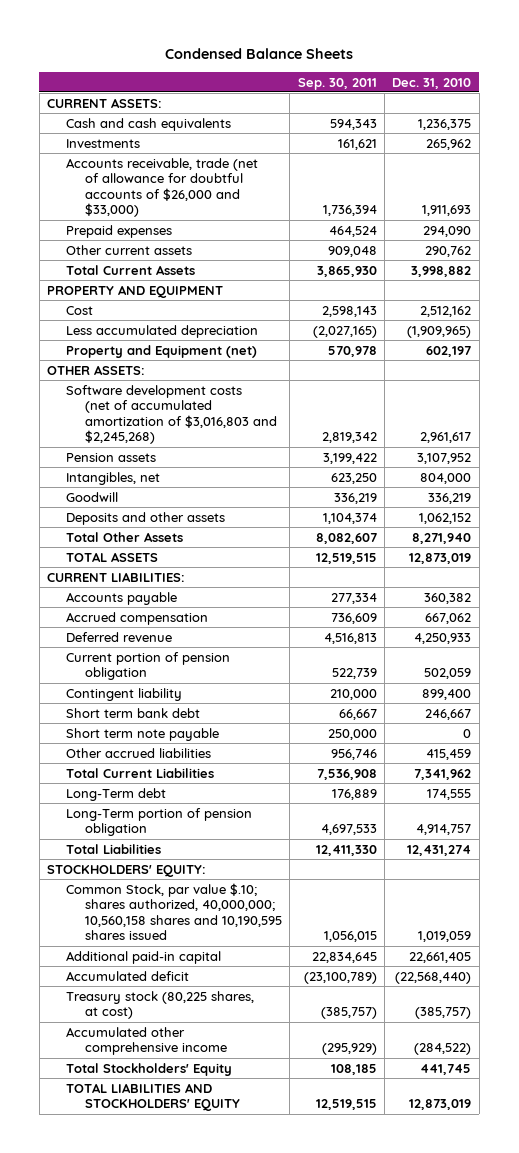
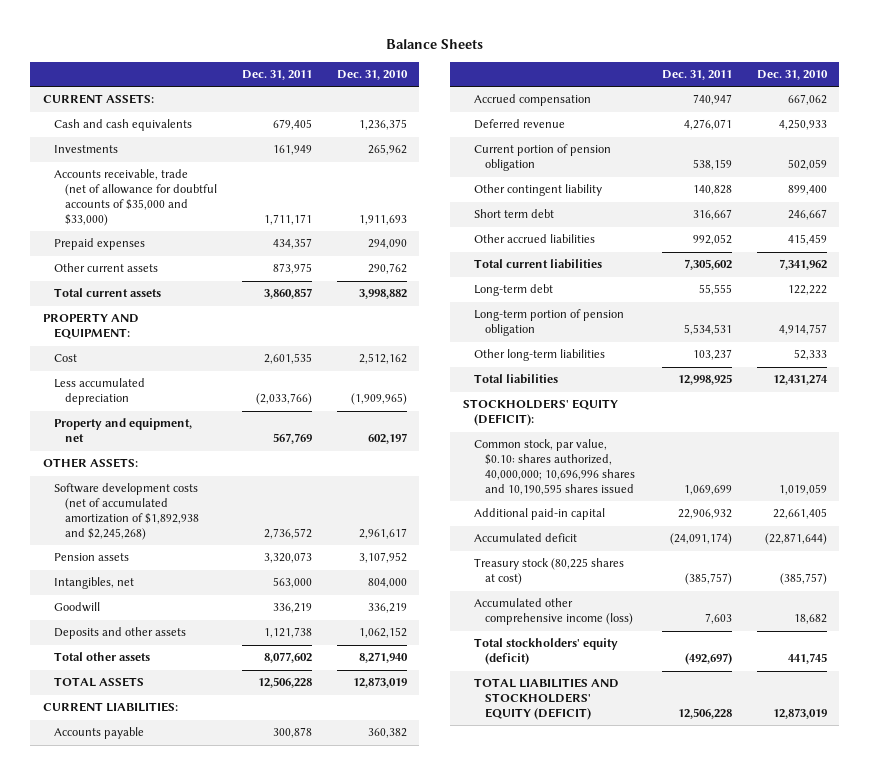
[165,48,354,60] Condensed Balance Sheets -> [385,39,483,50] Balance Sheets
[297,77,377,90] Sep. 30, 2011 -> none
none -> [241,70,312,81] Dec. 31, 2011
[66,157,259,218] Accounts receivable, trade (net of allowance for doubtful accounts of $26,000 and $33,000) -> [53,169,217,227] Accounts receivable, trade (net of allowance for doubtful accounts of $35,000 and $33,000)
[66,264,196,275] Total Current Assets -> [53,288,161,298] Total current assets
[47,284,224,298] PROPERTY AND EQUIPMENT -> [42,313,139,340] PROPERTY AND EQUIPMENT:
[66,344,258,358] Property and Equipment (net) -> [53,418,192,443] Property and equipment, net
[66,384,278,445] Software development costs (net of accumulated amortization of $3,016,803 and $2,245,268) -> [53,483,199,541] Software development costs (net of accumulated amortization of $1,892,938 and $2,245,268)
[66,531,184,542] Total Other Assets -> [53,652,150,662] Total other assets
[66,727,220,741] Short term note payable -> none
[66,687,183,701] Contingent liability -> [473,184,602,197] Other contingent liability
[66,707,201,718] Short term bank debt -> [473,209,554,219] Short term debt
[66,767,215,778] Total Current Liabilities -> [473,259,602,270] Total current liabilities
[66,787,167,801] Long-Term debt -> [473,284,553,297] Long-term debt
[427,788,472,800] 174,555 -> [787,285,827,296] 122,222
[66,807,253,837] Long-Term portion of pension obligation -> [473,309,624,337] Long-term portion of pension obligation
none -> [473,349,605,362] Other long-term liabilities
[66,843,162,854] Total Liabilities -> [473,374,558,385] Total liabilities
[47,864,207,877] STOCKHOLDERS' EQUITY: -> [462,399,618,427] STOCKHOLDERS' EQUITY (DEFICIT):
[66,882,283,941] Common Stock, par value $.10; shares authorized, 40,000,000; 10,560,158 shares and 10,190,595 shares issued -> [473,439,635,496] Common stock, par value, $0.10: shares authorized, 40,000,000; 10,696,996 shares and 10,190,595 shares issued
[395,971,472,984] (22,568,440) -> [764,533,827,546] (22,871,644)
[66,990,255,1020] Treasury stock (80,225 shares, at cost) -> [473,558,624,586] Treasury stock (80,225 shares at cost)
[66,1026,228,1056] Accumulated other comprehensive income -> [473,598,633,626] Accumulated other comprehensive income (loss)
[414,1043,472,1056] (284,522) -> [793,614,827,625] 18,682
[66,1062,233,1076] Total Stockholders' Equity -> [473,638,618,666] Total stockholders' equity (deficit)
[66,1082,241,1112] TOTAL LIABILITIES AND STOCKHOLDERS' EQUITY -> [473,678,619,721] TOTAL LIABILITIES AND STOCKHOLDERS' EQUITY (DEFICIT)

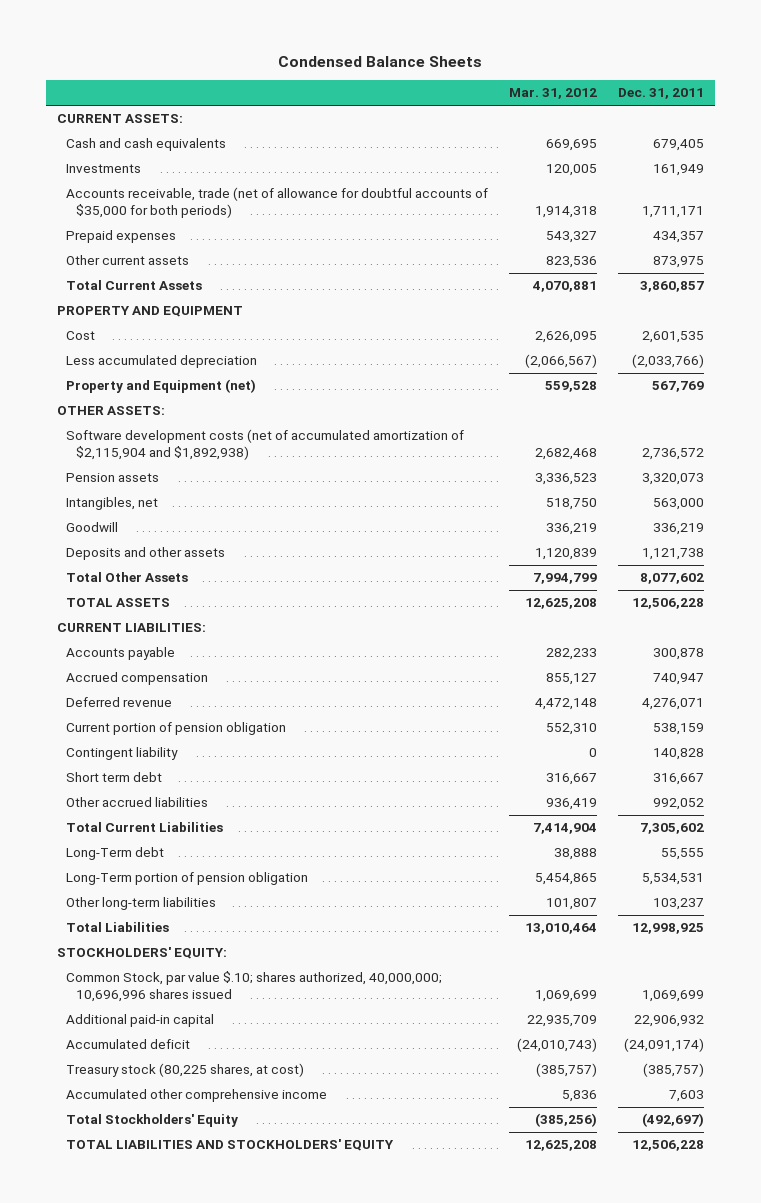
[385,39,483,50] Balance Sheets -> [278,55,483,67] Condensed Balance Sheets
[336,70,408,81] Dec. 31, 2010 -> none
none -> [509,88,598,100] Mar. 31, 2012
[53,169,217,227] Accounts receivable, trade (net of allowance for doubtful accounts of $35,000 and $33,000) -> [66,187,489,219] Accounts receivable, trade (net of allowance for doubtful accounts of $35,000 for both periods)
[53,288,161,298] Total current assets -> [66,280,203,291] Total Current Assets
[42,313,139,340] PROPERTY AND EQUIPMENT: -> [56,306,243,318] PROPERTY AND EQUIPMENT
[53,418,192,443] Property and equipment, net -> [66,379,257,394] Property and Equipment (net)
[53,483,199,541] Software development costs (net of accumulated amortization of $1,892,938 and $2,245,268) -> [66,429,465,461] Software development costs (net of accumulated amortization of $2,115,904 and $1,892,938)
[53,652,150,662] Total other assets -> [66,572,189,583] Total Other Assets
[473,184,602,197] Other contingent liability -> [66,747,179,761] Contingent liability
[473,259,602,270] Total current liabilities -> [66,822,224,833] Total Current Liabilities
[473,284,553,297] Long-term debt -> [66,847,165,861] Long-Term debt
[473,309,624,337] Long-term portion of pension obligation -> [66,872,309,886] Long-Term portion of pension obligation
[473,374,558,385] Total liabilities -> [66,922,170,933] Total Liabilities
[462,399,618,427] STOCKHOLDERS' EQUITY (DEFICIT): -> [56,947,227,960] STOCKHOLDERS' EQUITY:
[473,439,635,496] Common stock, par value, $0.10: shares authorized, 40,000,000; 10,696,996 shares and 10,190,595 shares issued -> [66,971,443,1003] Common Stock, par value $.10; shares authorized, 40,000,000; 10,696,996 shares issued
[473,558,624,586] Treasury stock (80,225 shares at cost) -> [66,1063,305,1078] Treasury stock (80,225 shares, at cost)
[473,598,633,626] Accumulated other comprehensive income (loss) -> [66,1089,328,1103] Accumulated other comprehensive income
[473,638,618,666] Total stockholders' equity (deficit) -> [66,1114,239,1128] Total Stockholders' Equity
[473,678,619,721] TOTAL LIABILITIES AND STOCKHOLDERS' EQUITY (DEFICIT) -> [66,1139,395,1152] TOTAL LIABILITIES AND STOCKHOLDERS' EQUITY

